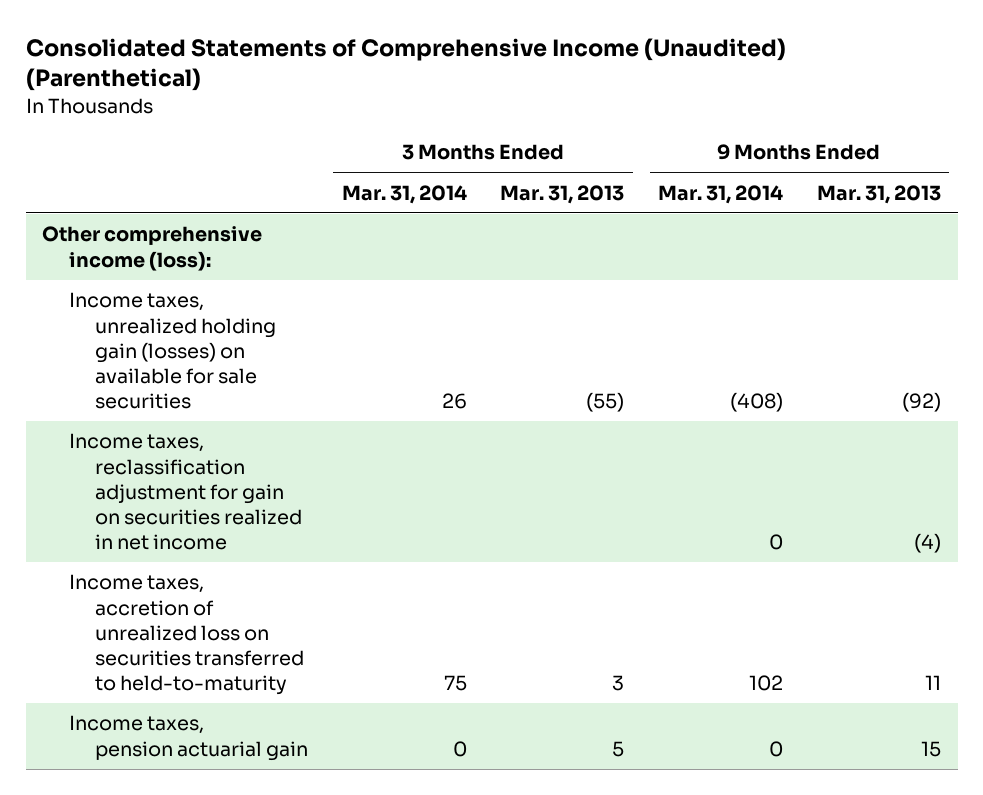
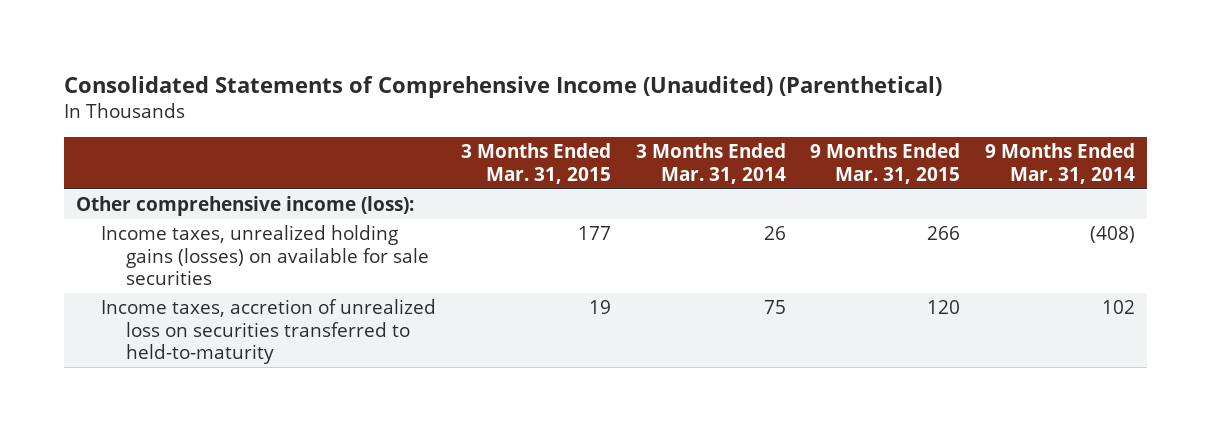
[500,184,625,204] Mar. 31, 2013 -> none
[816,184,941,204] Mar. 31, 2013 -> none
none -> [460,143,611,184] 3 Months Ended Mar. 31, 2015
none -> [810,143,961,184] 9 Months Ended Mar. 31, 2015
[68,433,303,551] Income taxes, reclassification adjustment for gain on securities realized in net income -> none
[68,292,277,410] Income taxes, unrealized holding gain (losses) on available for sale securities -> [101,225,429,286] Income taxes, unrealized holding gains (losses) on available for sale securities
[68,715,309,761] Income taxes, pension actuarial gain -> none

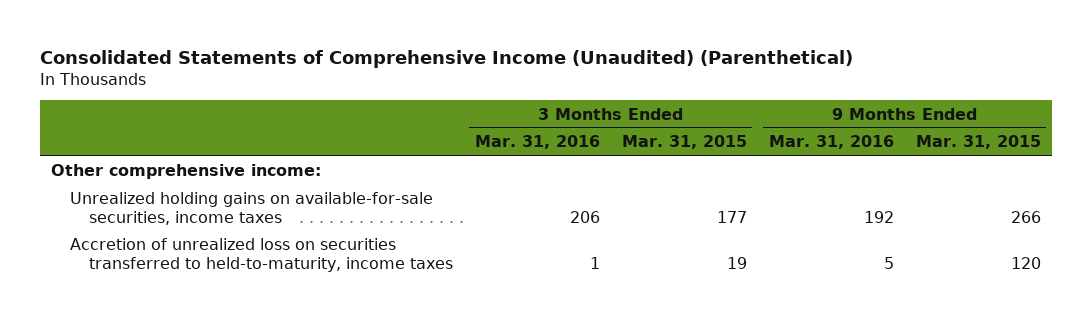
[635,143,786,184] 3 Months Ended Mar. 31, 2014 -> none
[985,143,1136,184] 9 Months Ended Mar. 31, 2014 -> none
none -> [474,135,600,150] Mar. 31, 2016
none -> [768,135,894,150] Mar. 31, 2016
[76,196,415,217] Other comprehensive income (loss): -> [51,164,322,180] Other comprehensive income:
[101,225,429,286] Income taxes, unrealized holding gains (losses) on available for sale securities -> [70,192,434,225] Unrealized holding gains on available-for-sale securities, income taxes
[101,299,437,365] Income taxes, accretion of unrealized loss on securities transferred to held-to-maturity -> [70,238,454,272] Accretion of unrealized loss on securities transferred to held-to-maturity, income taxes

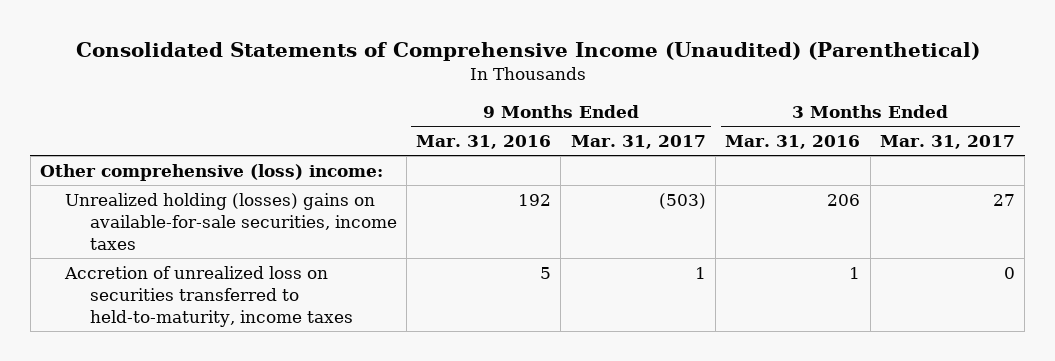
[621,135,747,150] Mar. 31, 2015 -> none
[915,135,1041,150] Mar. 31, 2015 -> none
none -> [570,135,706,150] Mar. 31, 2017
none -> [880,135,1016,150] Mar. 31, 2017
[51,164,322,180] Other comprehensive income: -> [40,163,384,181] Other comprehensive (loss) income:
[70,192,434,225] Unrealized holding gains on available-for-sale securities, income taxes -> [64,192,397,250] Unrealized holding (losses) gains on available-for-sale securities, income taxes

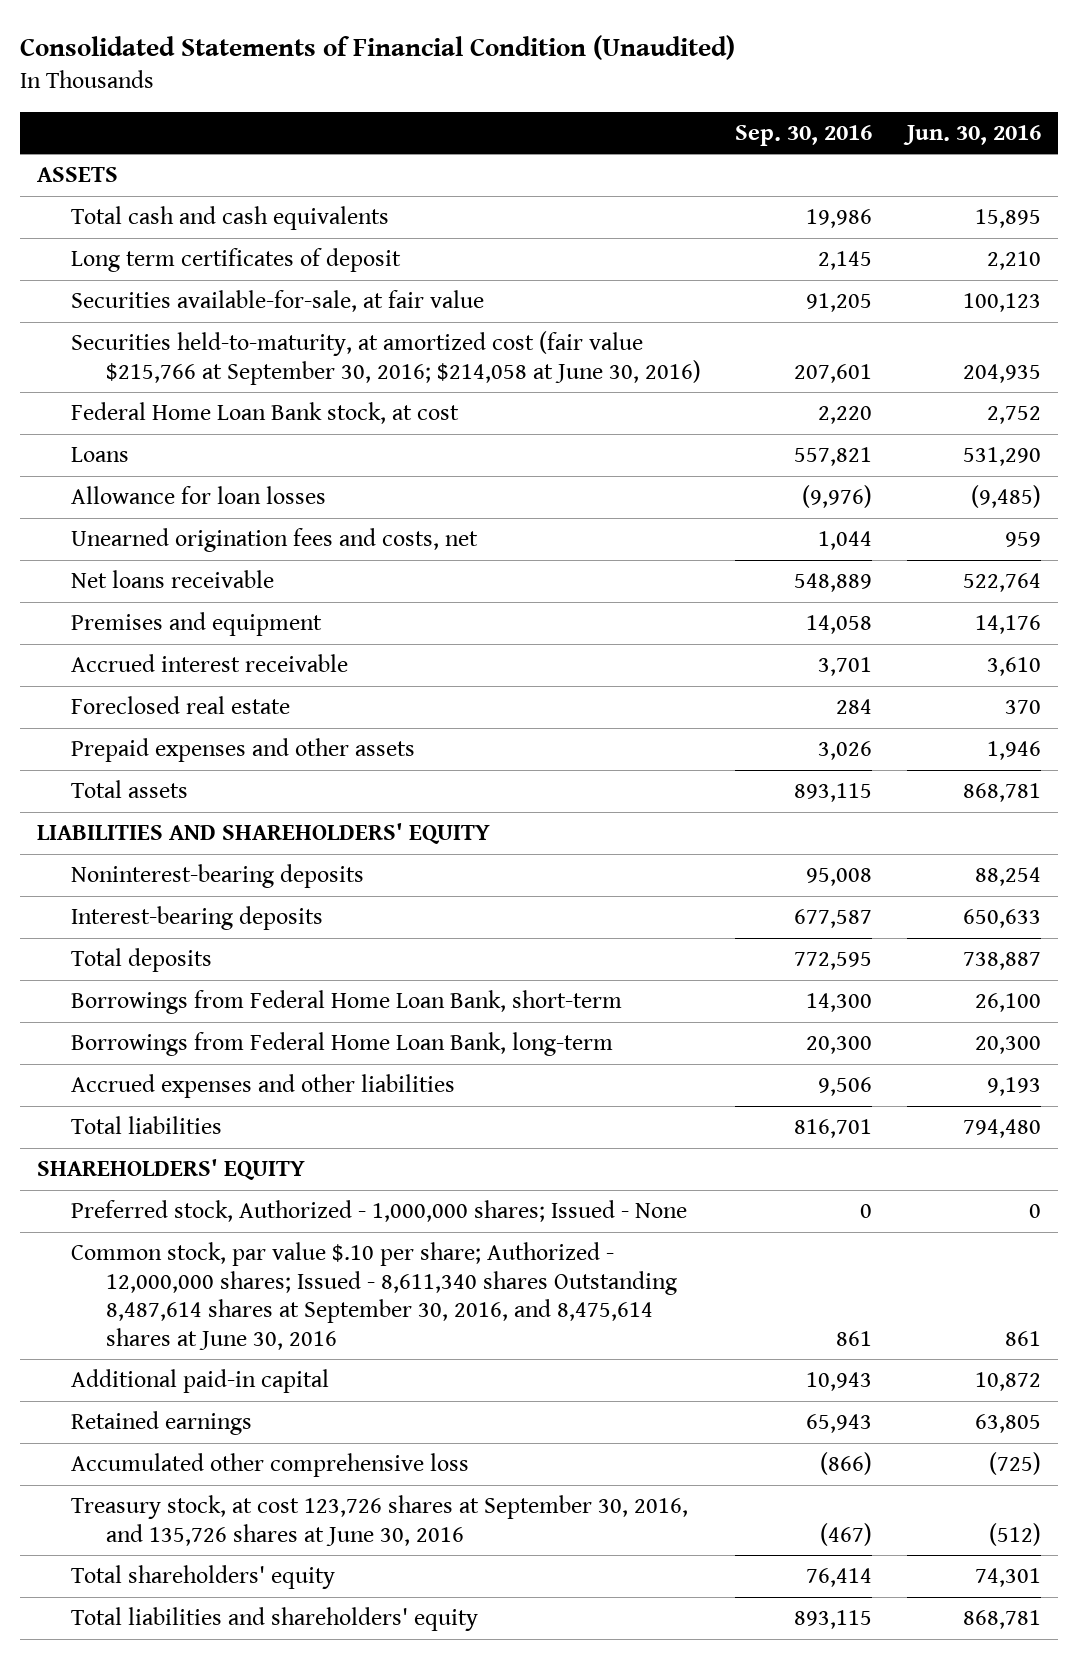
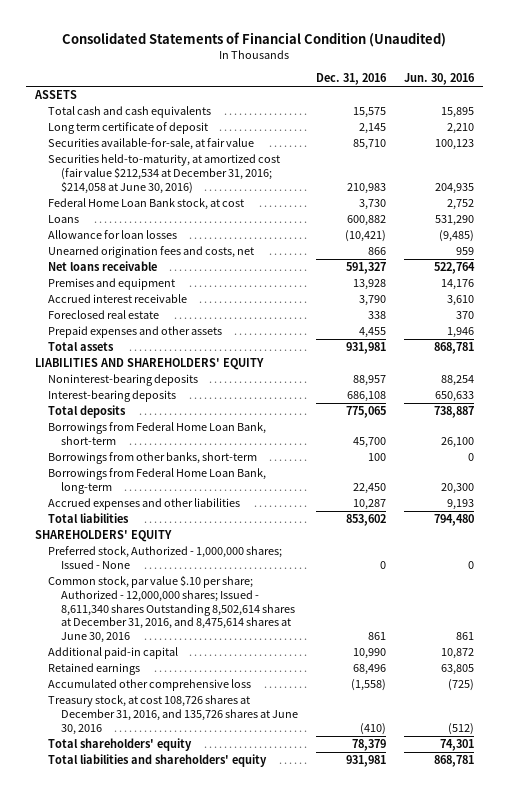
[735,125,873,147] Sep. 30, 2016 -> none
none -> [316,73,388,86] Dec. 31, 2016
[71,248,402,273] Long term certificates of deposit -> [48,122,209,135] Long term certificate of deposit
[71,331,701,385] Securities held-to-maturity, at amortized cost (fair value $215,766 at September 30, 2016; $214,058 at June 30, 2016) -> [48,154,281,194] Securities held-to-maturity, at amortized cost (fair value $212,534 at December 31, 2016; $214,058 at June 30, 2016)
none -> [48,452,258,465] Borrowings from other banks, short-term
[71,1242,677,1350] Common stock, par value $.10 per share; Authorized - 12,000,000 shares; Issued - 8,611,340 shares Outstanding 8,487,614 shares at September 30, 2016, and 8,475,614 shares at June 30, 2016 -> [48,575,296,643] Common stock, par value $.10 per share; Authorized - 12,000,000 shares; Issued - 8,611,340 shares Outstanding 8,502,614 shares at December 31, 2016, and 8,475,614 shares at June 30, 2016
[71,1495,689,1546] Treasury stock, at cost 123,726 shares at September 30, 2016, and 135,726 shares at June 30, 2016 -> [48,695,299,735] Treasury stock, at cost 108,726 shares at December 31, 2016, and 135,726 shares at June 30, 2016

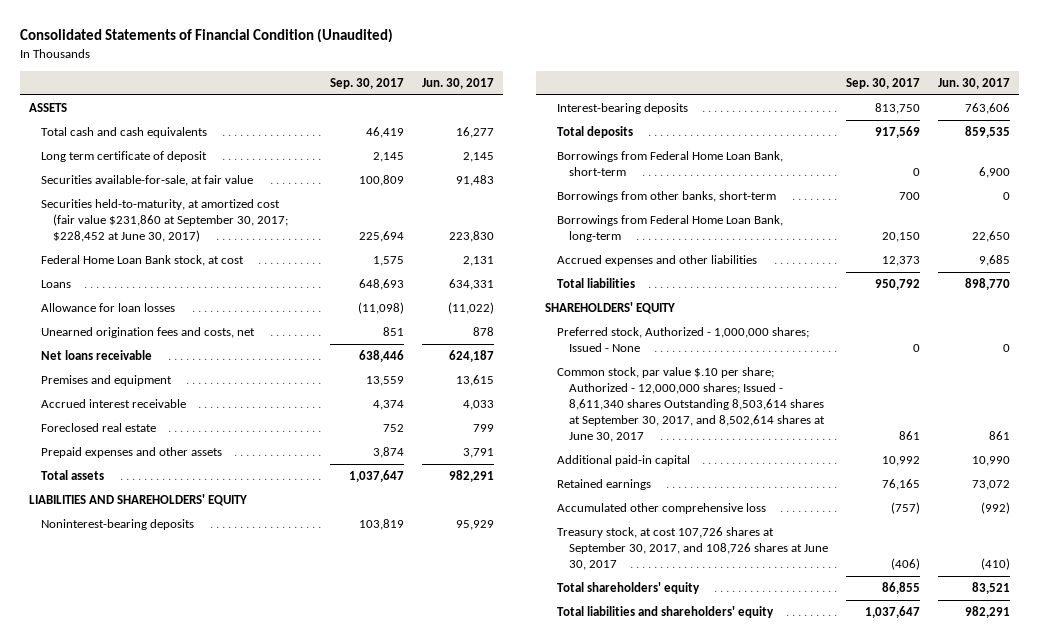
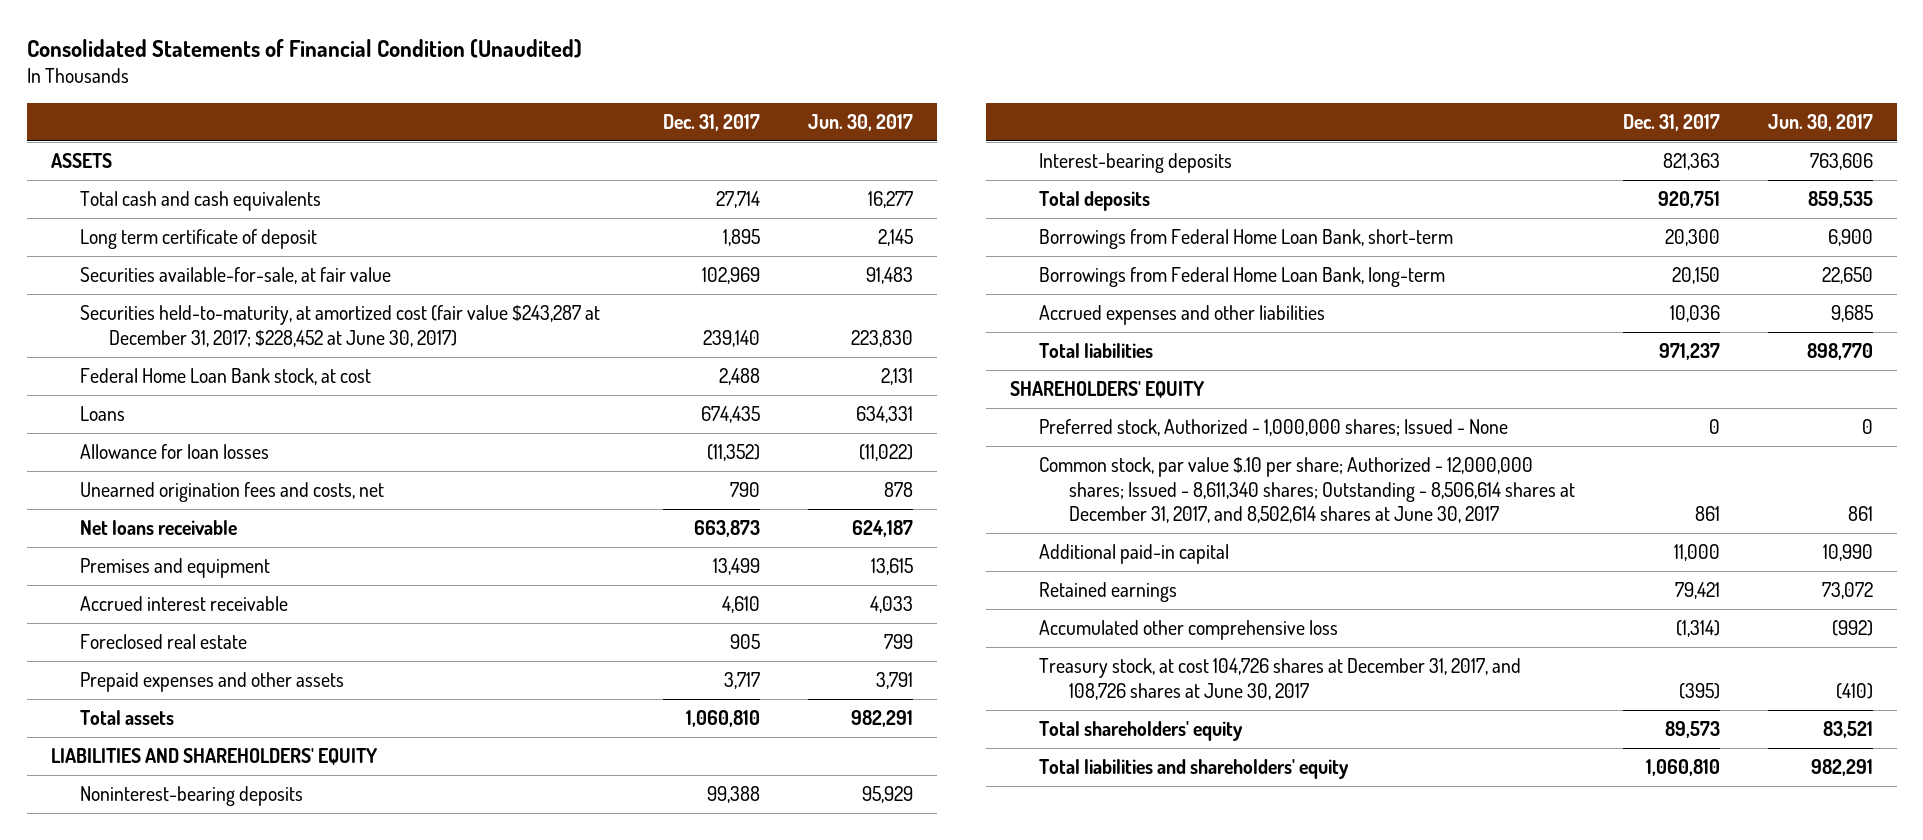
[330,78,405,90] Sep. 30, 2017 -> none
none -> [663,113,761,131] Dec. 31, 2017
[40,199,288,243] Securities held-to-maturity, at amortized cost (fair value $231,860 at September 30, 2017; $228,452 at June 30, 2017) -> [79,305,600,347] Securities held-to-maturity, at amortized cost (fair value $243,287 at December 31, 2017; $228,452 at June 30, 2017)
[556,191,776,203] Borrowings from other banks, short-term -> none
[556,367,825,442] Common stock, par value $.10 per share; Authorized - 12,000,000 shares; Issued - 8,611,340 shares Outstanding 8,503,614 shares at September 30, 2017, and 8,502,614 shares at June 30, 2017 -> [1039,457,1575,524] Common stock, par value $.10 per share; Authorized - 12,000,000 shares; Issued - 8,611,340 shares; Outstanding - 8,506,614 shares at December 31, 2017, and 8,502,614 shares at June 30, 2017
[556,527,828,571] Treasury stock, at cost 107,726 shares at September 30, 2017, and 108,726 shares at June 30, 2017 -> [1039,658,1522,700] Treasury stock, at cost 104,726 shares at December 31, 2017, and 108,726 shares at June 30, 2017

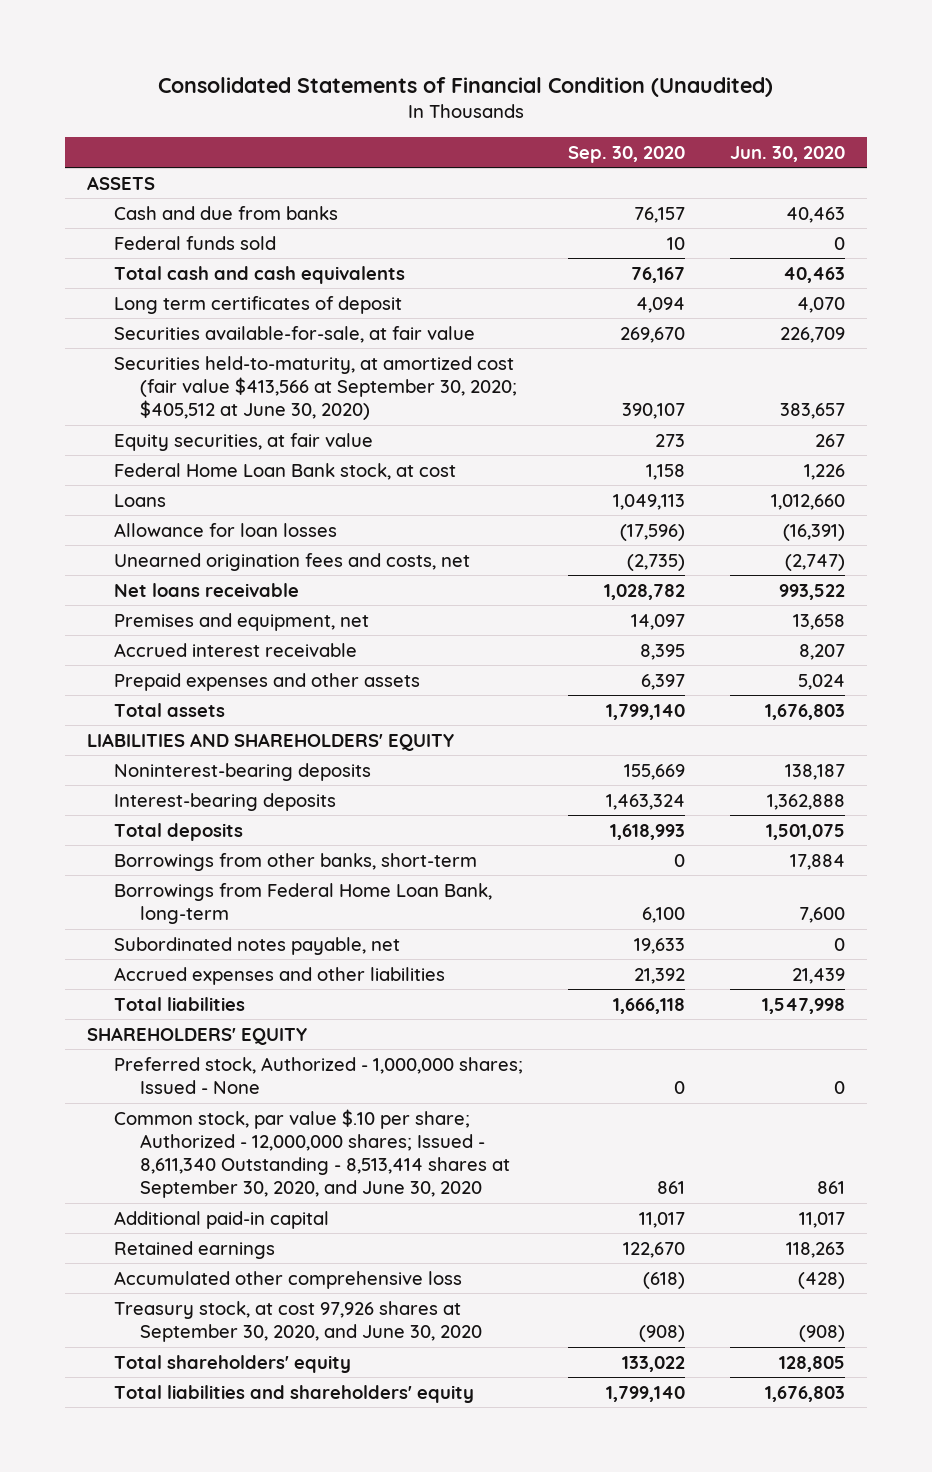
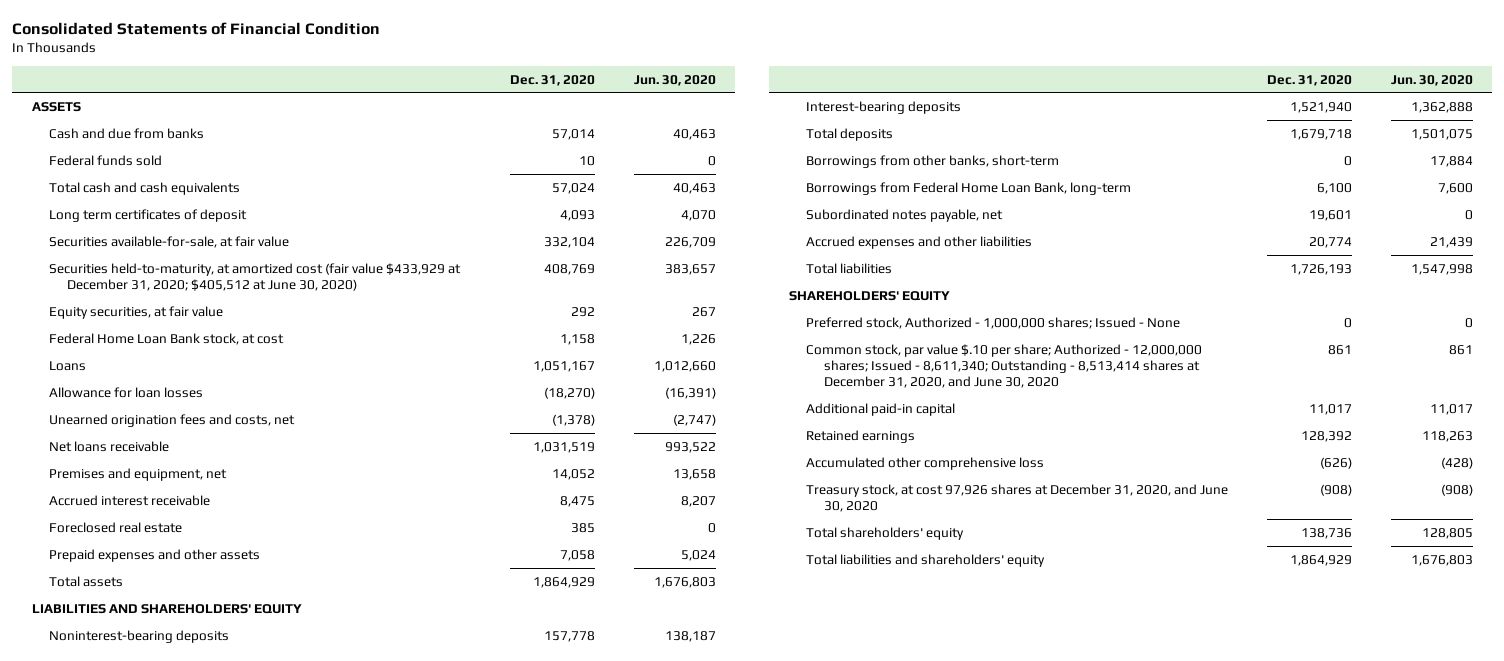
[157,77,773,98] Consolidated Statements of Financial Condition (Unaudited) -> [12,21,381,35] Consolidated Statements of Financial Condition
[567,145,685,163] Sep. 30, 2020 -> none
none -> [509,74,595,86] Dec. 31, 2020
[113,355,518,421] Securities held-to-maturity, at amortized cost (fair value $413,566 at September 30, 2020; $405,512 at June 30, 2020) -> [49,262,462,291] Securities held-to-maturity, at amortized cost (fair value $433,929 at December 31, 2020; $405,512 at June 30, 2020)
none -> [49,521,183,533] Foreclosed real estate
[113,1108,511,1199] Common stock, par value $.10 per share; Authorized - 12,000,000 shares; Issued - 8,611,340 Outstanding - 8,513,414 shares at September 30, 2020, and June 30, 2020 -> [806,343,1203,388] Common stock, par value $.10 per share; Authorized - 12,000,000 shares; Issued - 8,611,340; Outstanding - 8,513,414 shares at December 31, 2020, and June 30, 2020
[113,1300,483,1342] Treasury stock, at cost 97,926 shares at September 30, 2020, and June 30, 2020 -> [806,483,1229,512] Treasury stock, at cost 97,926 shares at December 31, 2020, and June 30, 2020

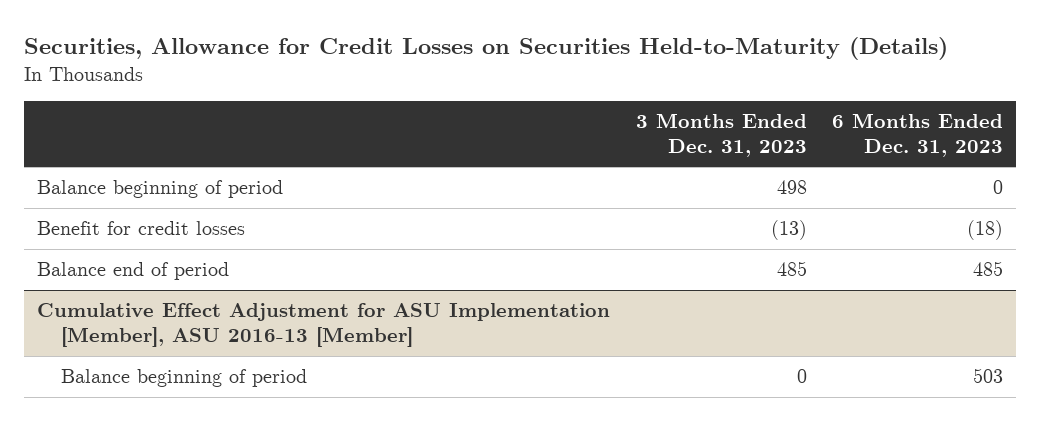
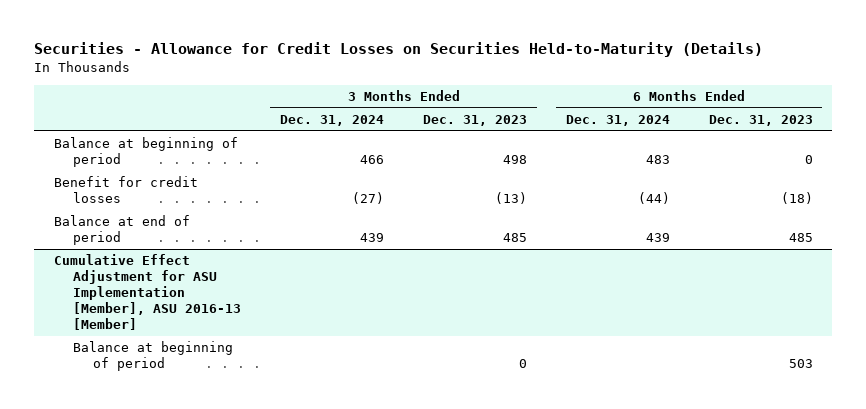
[23,37,948,61] Securities, Allowance for Credit Losses on Securities Held-to-Maturity (Details) -> [34,42,764,58] Securities - Allowance for Credit Losses on Securities Held-to-Maturity (Details)
none -> [280,114,385,126] Dec. 31, 2024
none -> [565,114,670,126] Dec. 31, 2024
[36,180,283,199] Balance beginning of period -> [53,137,238,168] Balance at beginning of period
[36,262,229,281] Balance end of period -> [53,215,190,246] Balance at end of period
[61,369,308,388] Balance beginning of period -> [73,341,234,372] Balance at beginning of period

